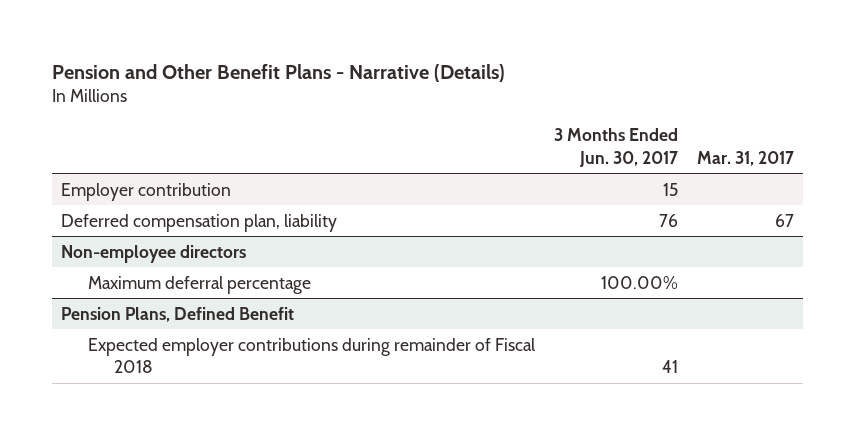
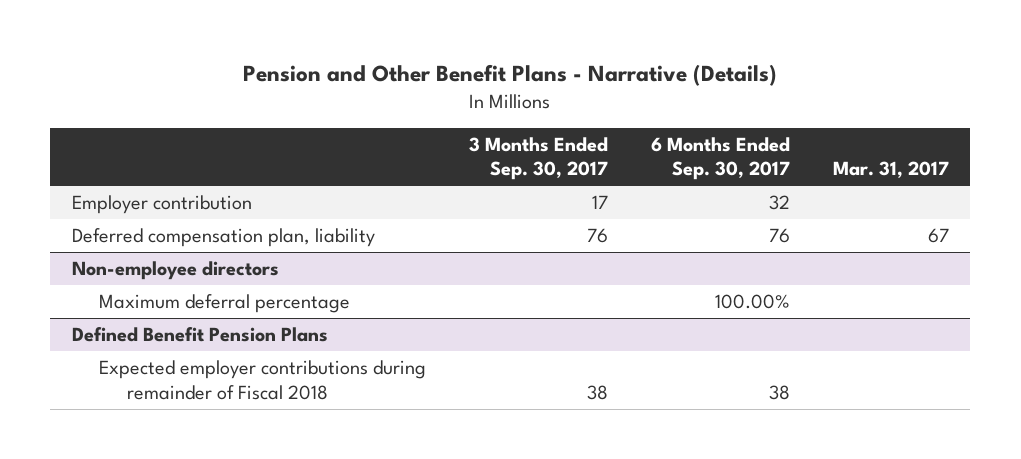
[553,128,678,167] 3 Months Ended Jun. 30, 2017 -> none
none -> [469,136,609,181] 3 Months Ended Sep. 30, 2017
none -> [650,136,790,181] 6 Months Ended Sep. 30, 2017
[61,306,295,322] Pension Plans, Defined Benefit -> [71,327,328,343] Defined Benefit Pension Plans

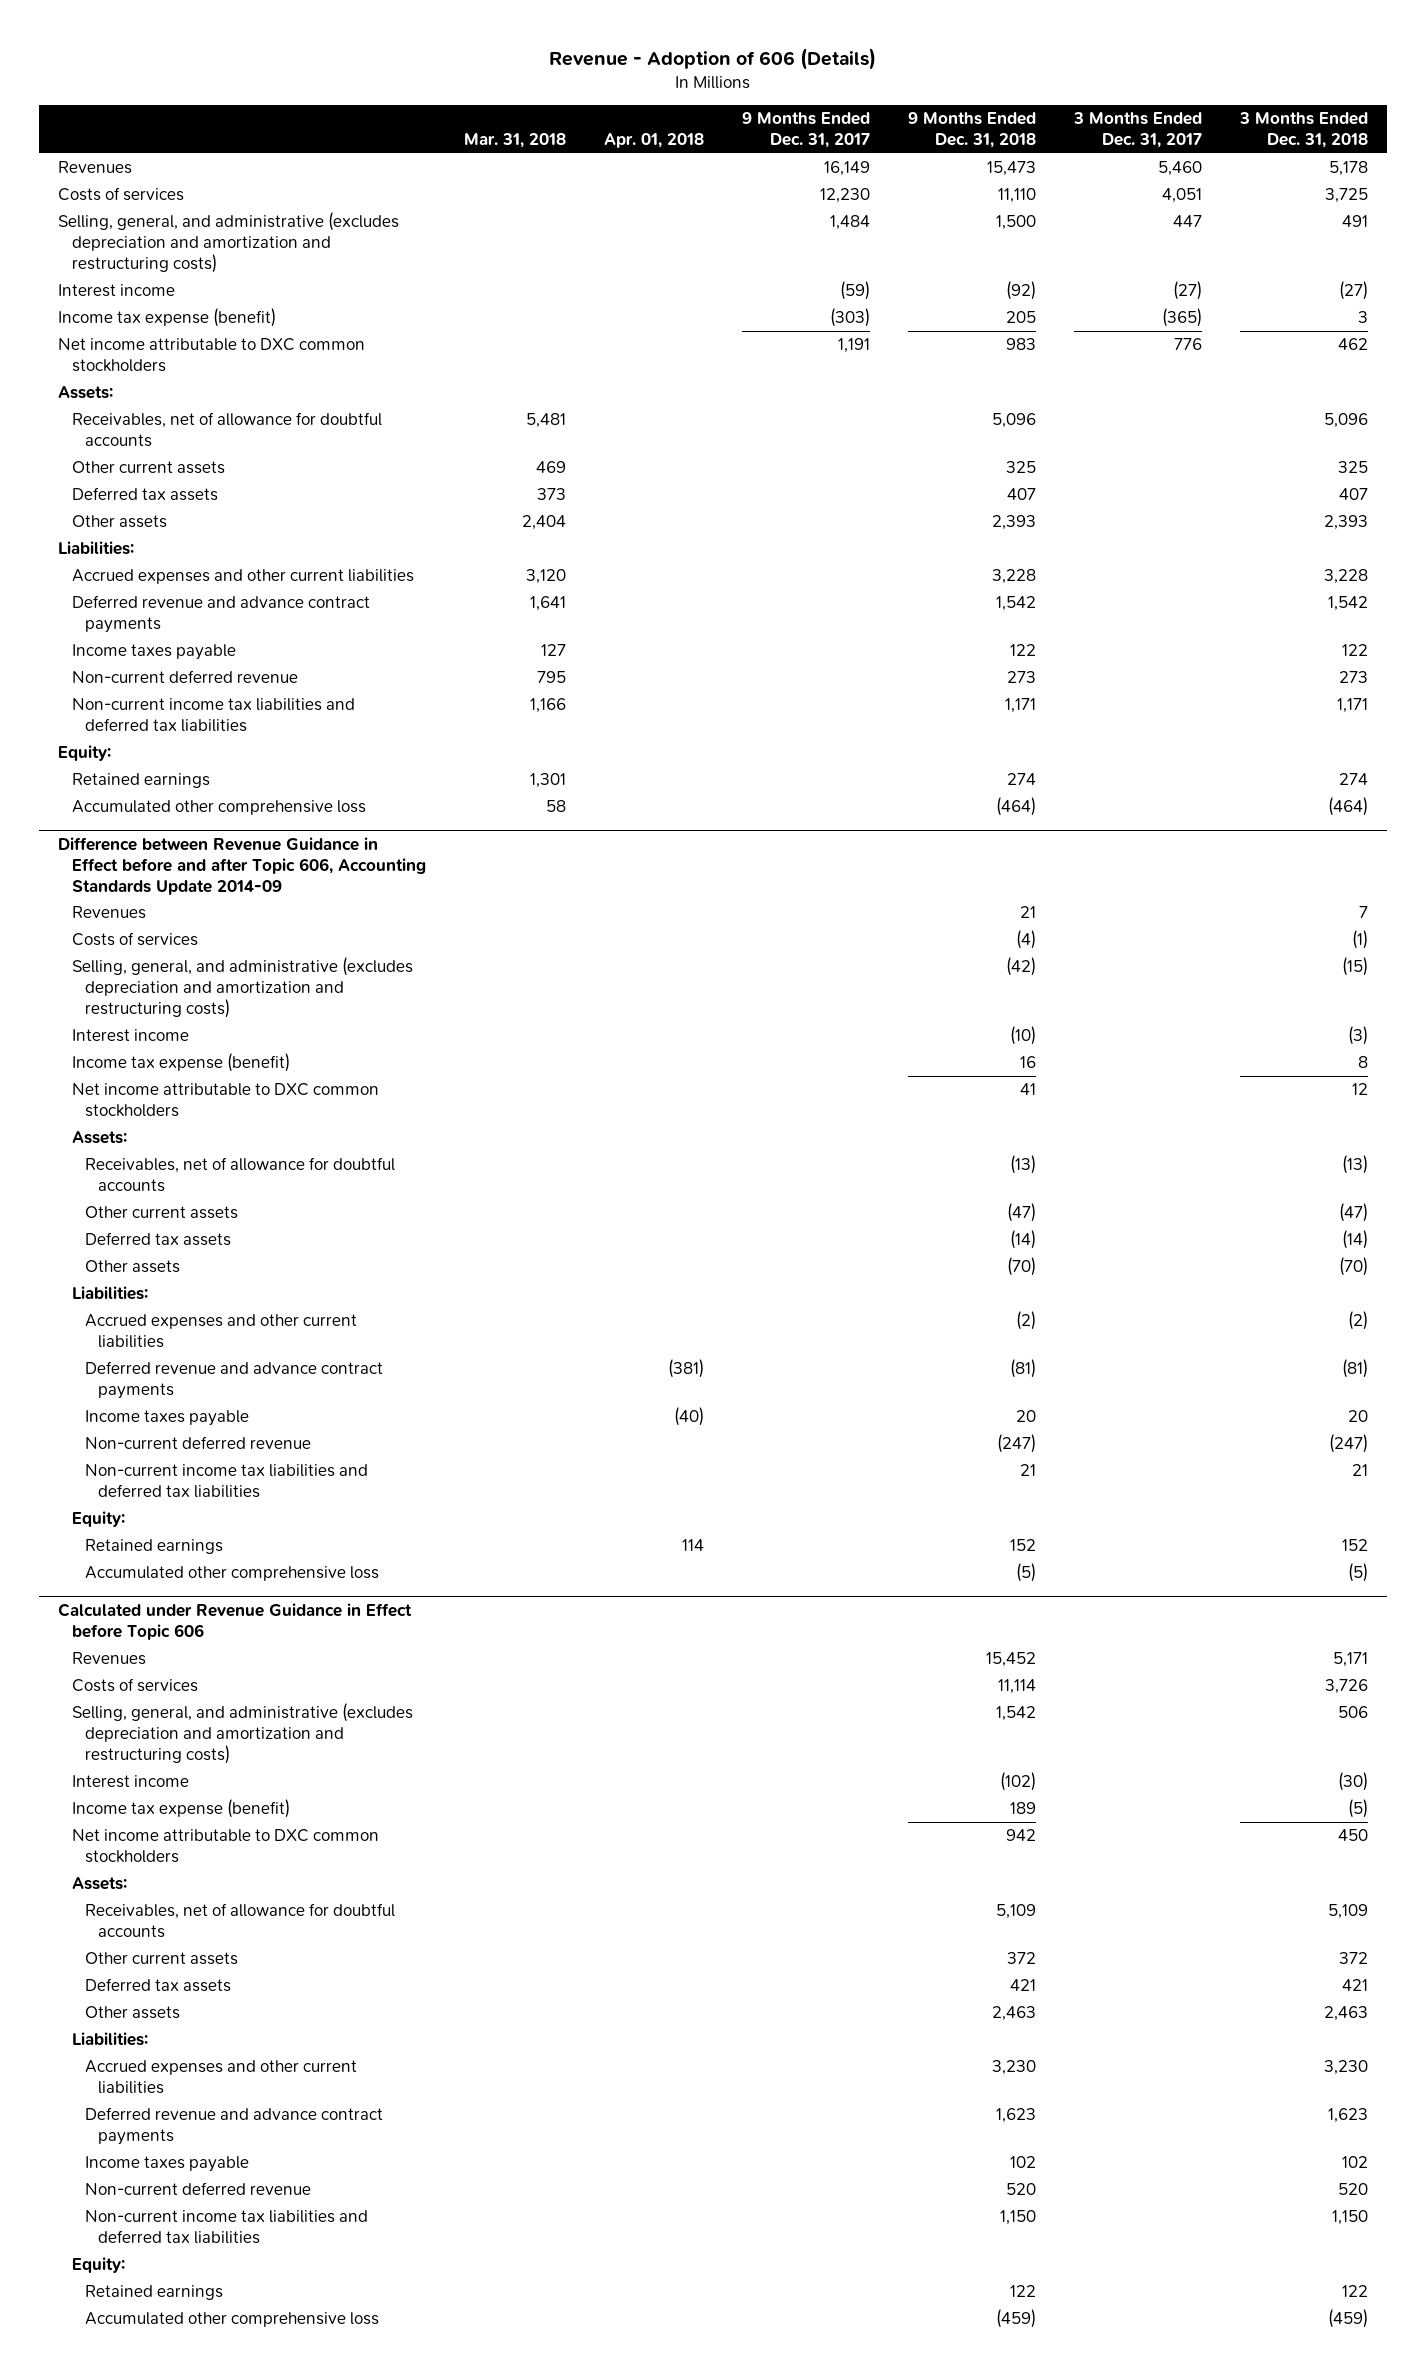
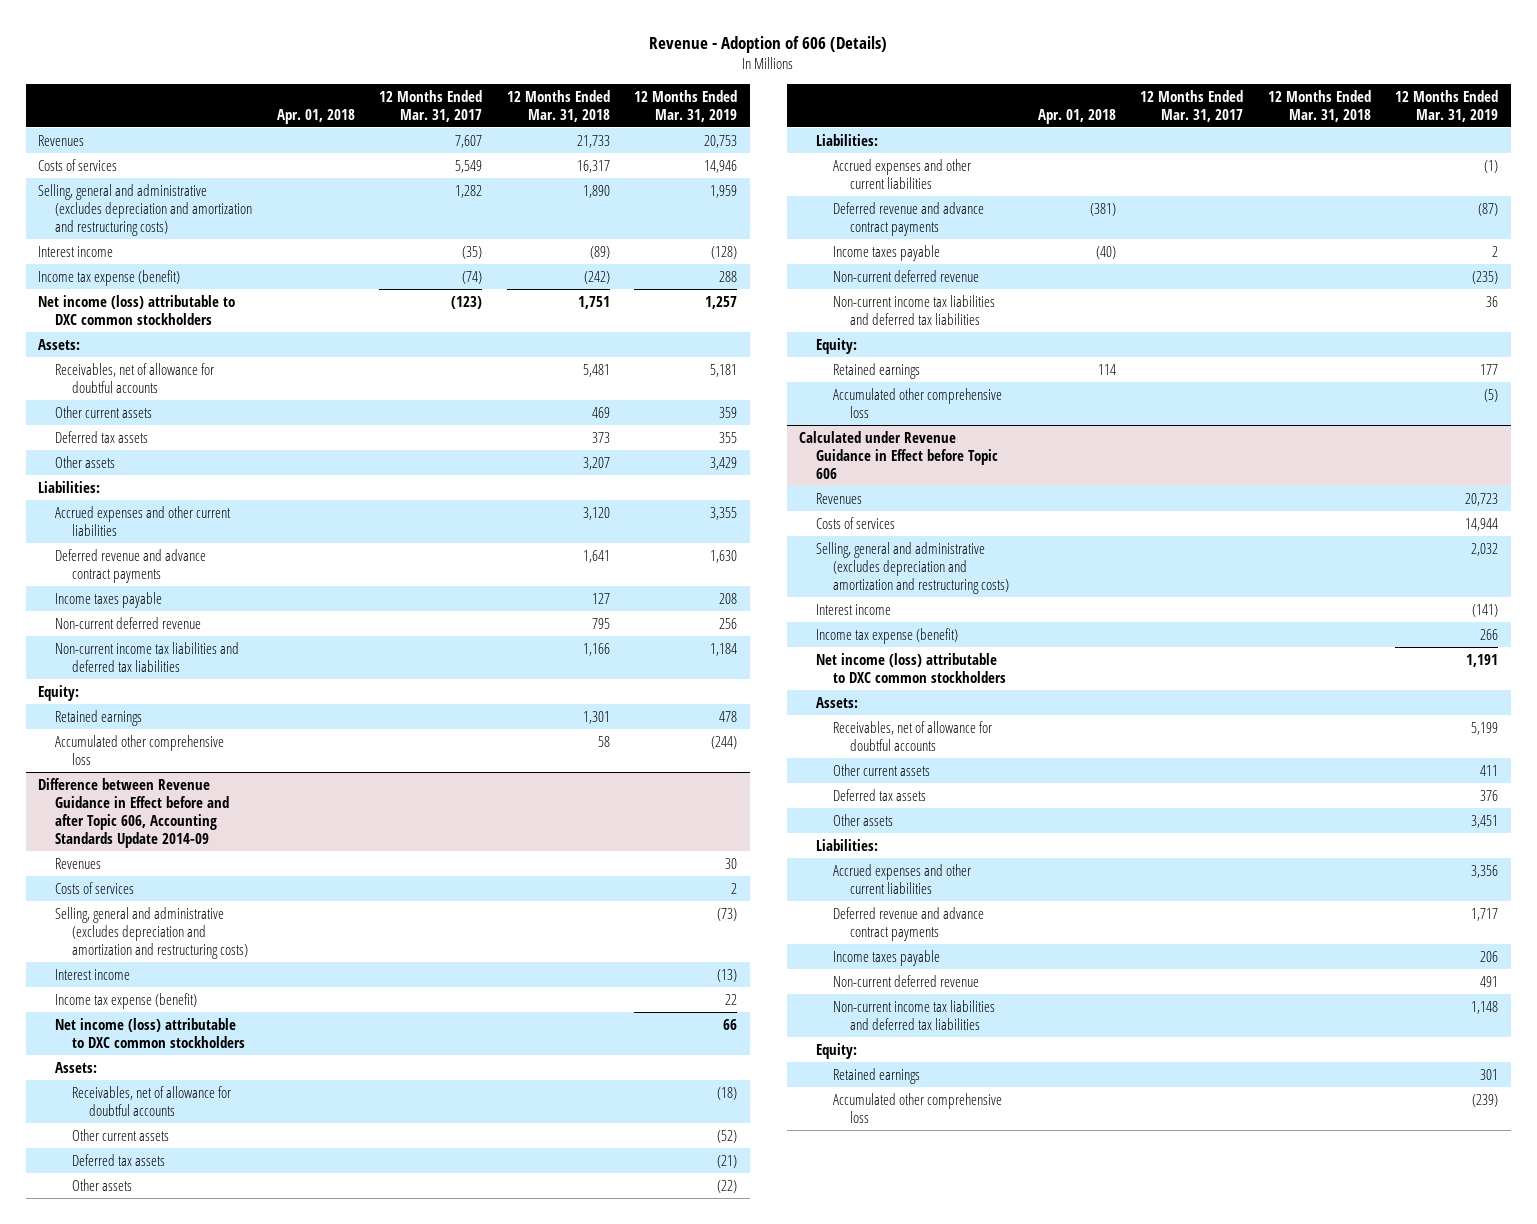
[463,132,566,148] Mar. 31, 2018 -> none
[741,111,870,148] 9 Months Ended Dec. 31, 2017 -> none
[908,111,1037,148] 9 Months Ended Dec. 31, 2018 -> none
[1073,111,1203,148] 3 Months Ended Dec. 31, 2017 -> none
[1239,111,1369,148] 3 Months Ended Dec. 31, 2018 -> none
none -> [379,89,483,122] 12 Months Ended Mar. 31, 2017
none -> [506,89,610,122] 12 Months Ended Mar. 31, 2018
none -> [634,89,738,122] 12 Months Ended Mar. 31, 2019
[58,212,400,274] Selling, general, and administrative (excludes depreciation and amortization and restructuring costs) -> [38,183,252,236] Selling, general and administrative (excludes depreciation and amortization and restructuring costs)
[58,338,366,373] Net income attributable to DXC common stockholders -> [38,294,236,325] Net income (loss) attributable to DXC common stockholders
[71,957,413,1019] Selling, general, and administrative (excludes depreciation and amortization and restructuring costs) -> [54,906,248,959] Selling, general and administrative (excludes depreciation and amortization and restructuring costs)
[71,1083,379,1118] Net income attributable to DXC common stockholders -> [54,1017,245,1048] Net income (loss) attributable to DXC common stockholders
[71,1703,413,1765] Selling, general, and administrative (excludes depreciation and amortization and restructuring costs) -> [816,541,1009,594] Selling, general and administrative (excludes depreciation and amortization and restructuring costs)
[71,1829,379,1864] Net income attributable to DXC common stockholders -> [816,652,1006,683] Net income (loss) attributable to DXC common stockholders

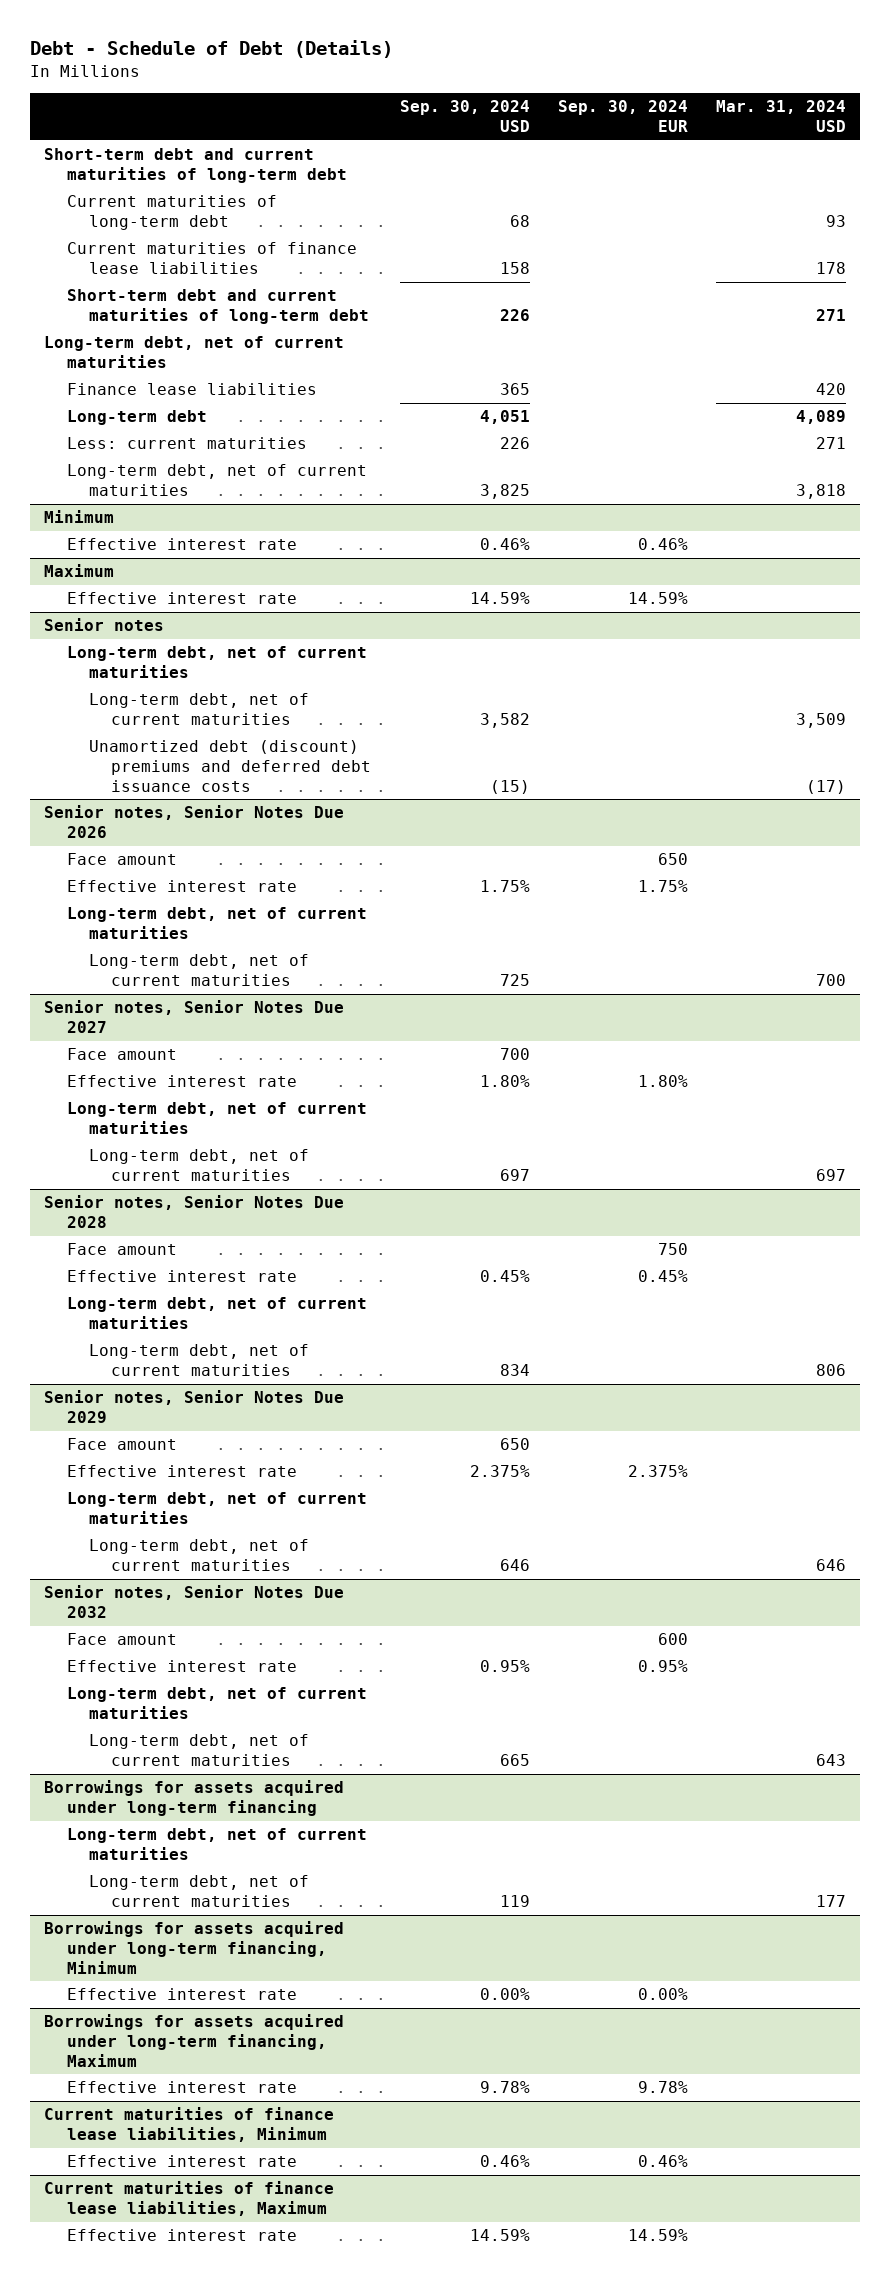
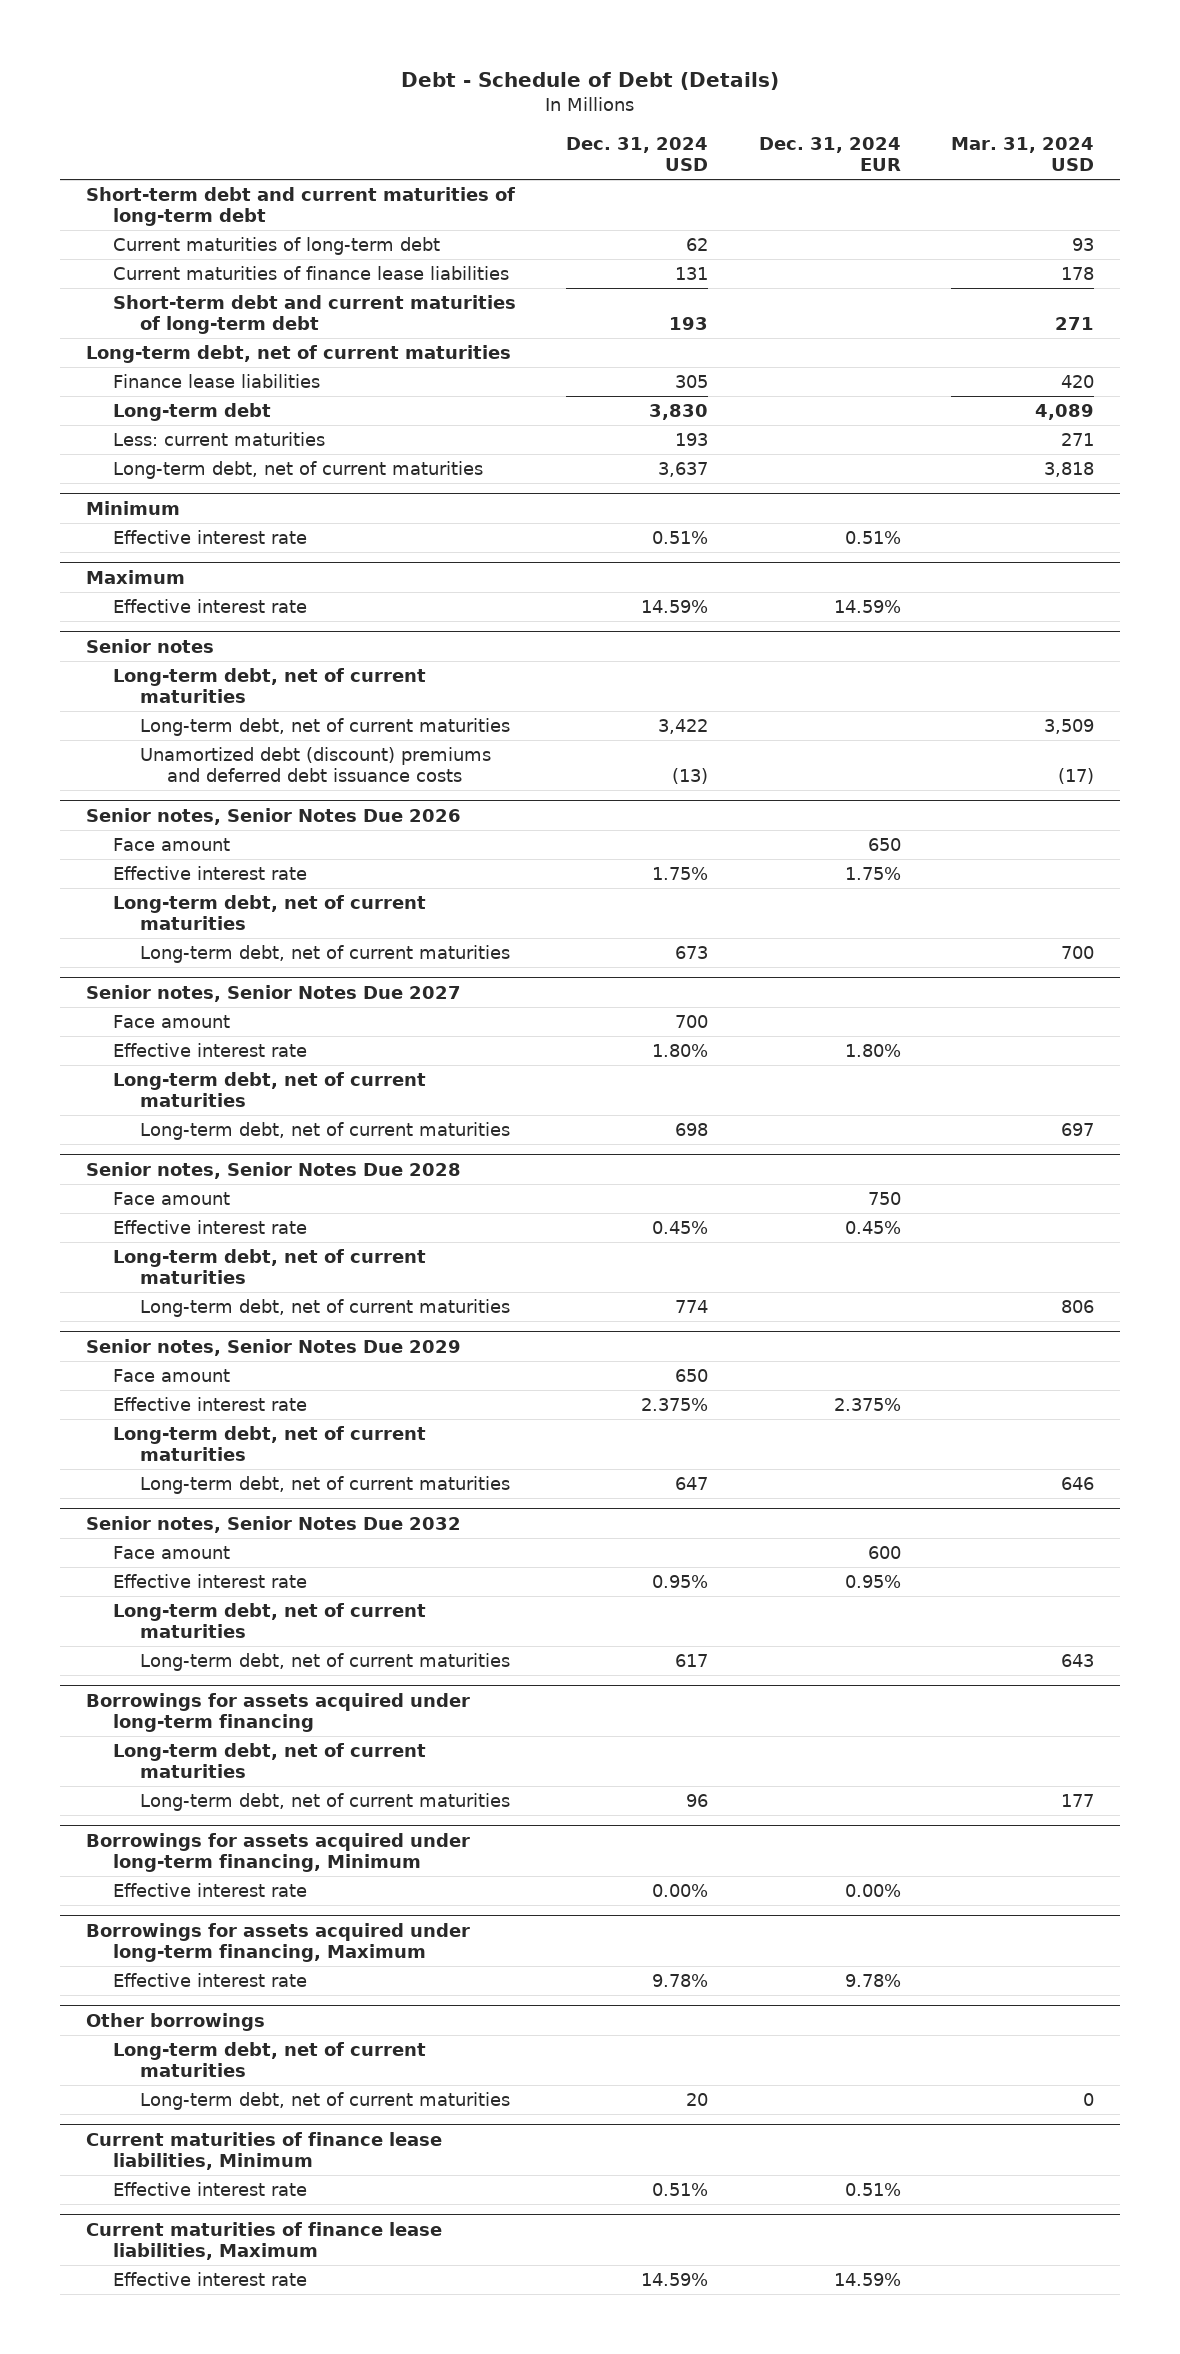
[399,100,530,133] Sep. 30, 2024 USD -> none
[557,100,688,133] Sep. 30, 2024 EUR -> none
none -> [566,136,709,171] Dec. 31, 2024 USD
none -> [758,136,901,171] Dec. 31, 2024 EUR
none -> [85,2012,265,2031] Other borrowings
none -> [112,2041,426,2078] Long-term debt, net of current maturities
none -> [140,2091,511,2110] Long-term debt, net of current maturities

